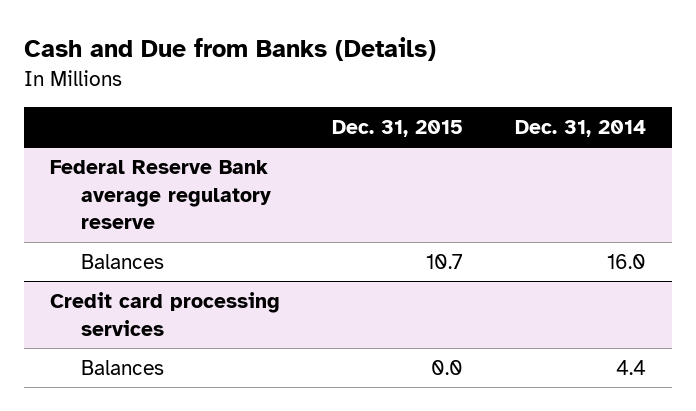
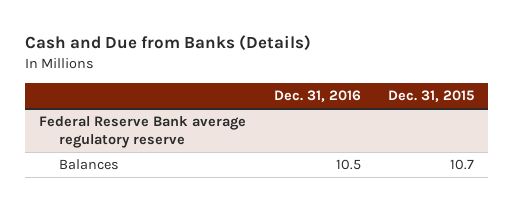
[514,119,646,137] Dec. 31, 2014 -> none
none -> [273,90,361,103] Dec. 31, 2016
[49,291,280,336] Credit card processing services -> none
[80,359,164,375] Balances -> none

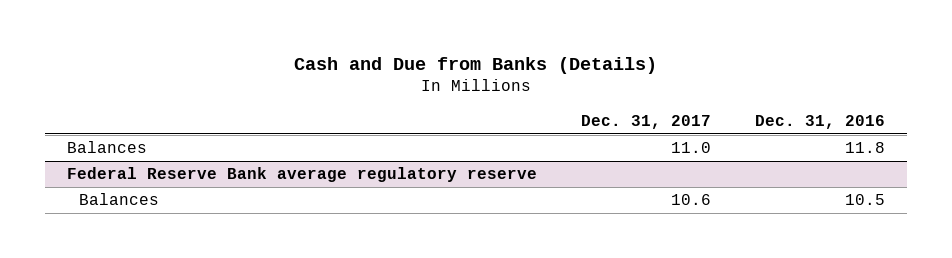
[388,90,475,103] Dec. 31, 2015 -> none
none -> [581,115,712,130] Dec. 31, 2017
none -> [66,141,147,154] Balances

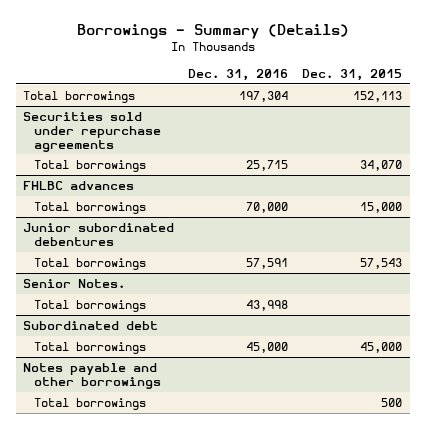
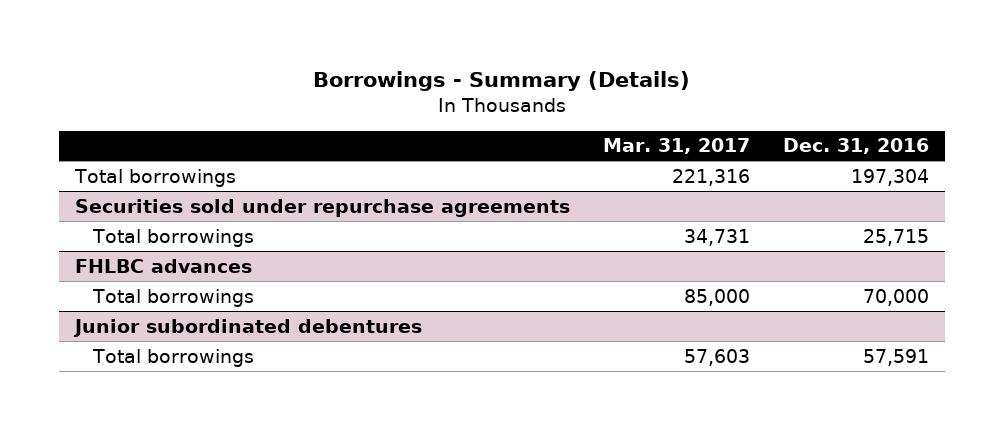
[302,68,403,81] Dec. 31, 2015 -> none
none -> [602,138,750,155] Mar. 31, 2017
[23,278,126,288] Senior Notes. -> none
[34,299,147,312] Total borrowings -> none
[23,320,159,330] Subordinated debt -> none
[34,341,147,354] Total borrowings -> none
[23,362,162,389] Notes payable and other borrowings -> none
[34,397,147,410] Total borrowings -> none

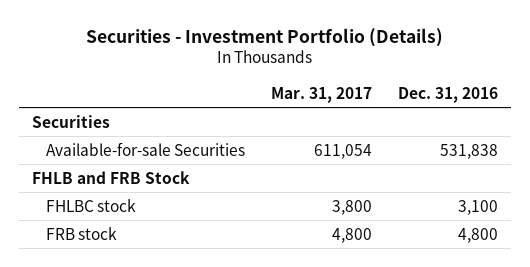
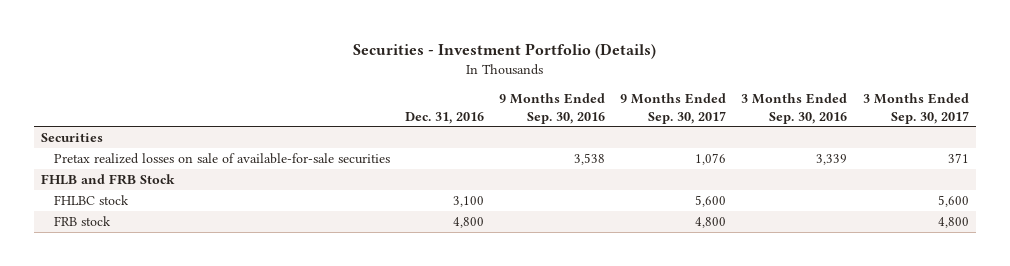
[271,86,373,103] Mar. 31, 2017 -> none
none -> [499,93,606,124] 9 Months Ended Sep. 30, 2016
none -> [620,93,727,124] 9 Months Ended Sep. 30, 2017
none -> [741,93,848,124] 3 Months Ended Sep. 30, 2016
none -> [862,93,969,124] 3 Months Ended Sep. 30, 2017
[46,141,246,156] Available-for-sale Securities -> none
none -> [53,152,390,164] Pretax realized losses on sale of available-for-sale securities

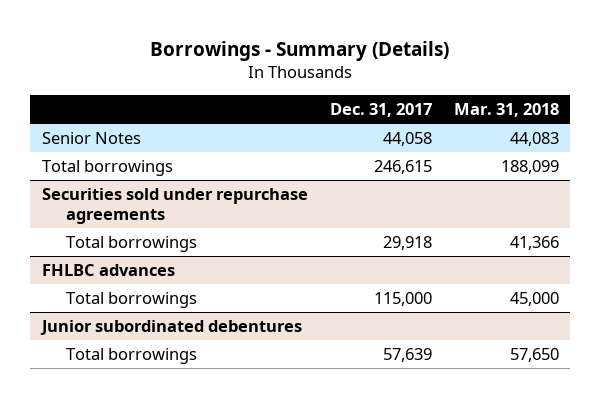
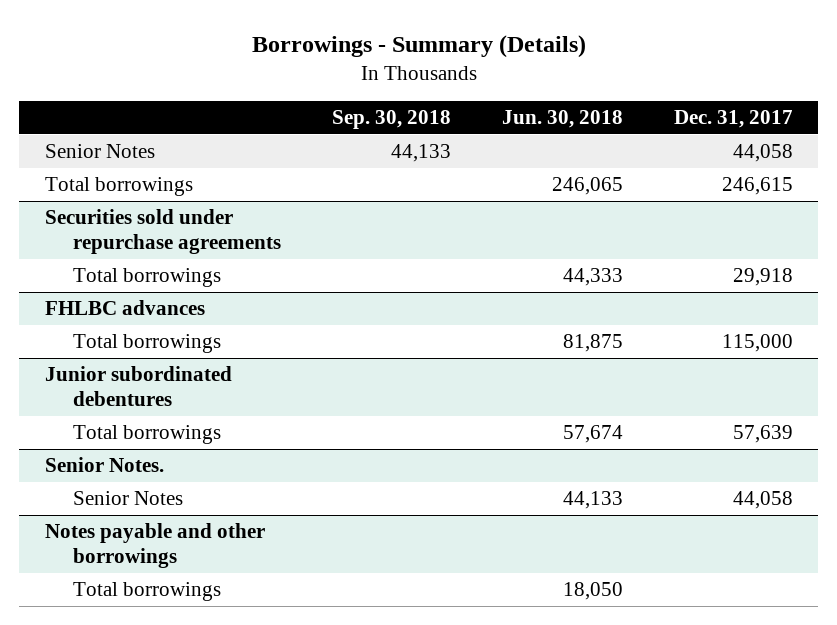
[453,102,559,117] Mar. 31, 2018 -> none
none -> [331,110,451,130] Sep. 30, 2018
none -> [501,110,623,129] Jun. 30, 2018
none -> [44,457,164,473] Senior Notes.
none -> [72,491,183,506] Senior Notes
none -> [44,523,265,569] Notes payable and other borrowings
none -> [72,582,221,602] Total borrowings

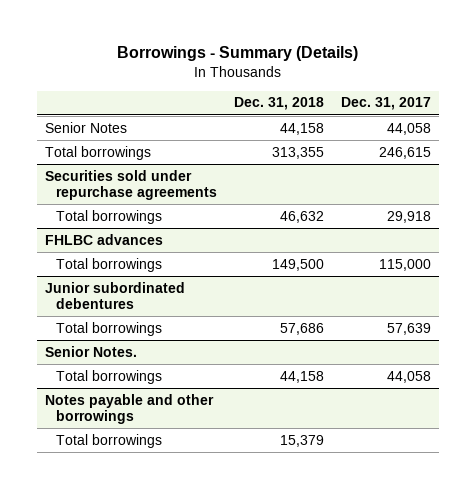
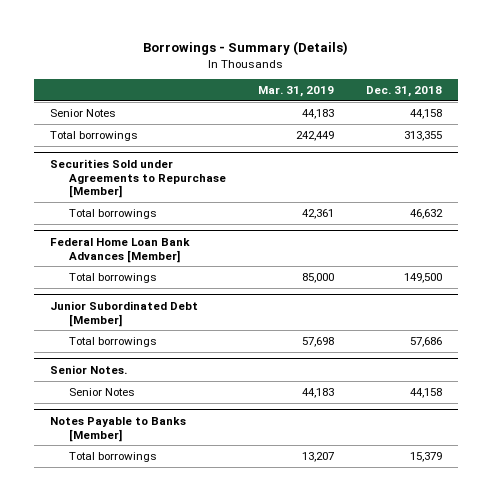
[340,97,431,111] Dec. 31, 2017 -> none
none -> [257,85,334,97] Mar. 31, 2019
[45,169,218,200] Securities sold under repurchase agreements -> [50,158,226,199] Securities Sold under Agreements to Repurchase [Member]
[45,233,164,245] FHLBC advances -> [50,237,191,263] Federal Home Loan Bank Advances [Member]
[45,281,186,309] Junior subordinated debentures -> [50,300,199,327] Junior Subordinated Debt [Member]
[56,369,163,384] Total borrowings -> [68,387,135,396] Senior Notes
[45,393,215,424] Notes payable and other borrowings -> [50,416,187,442] Notes Payable to Banks [Member]

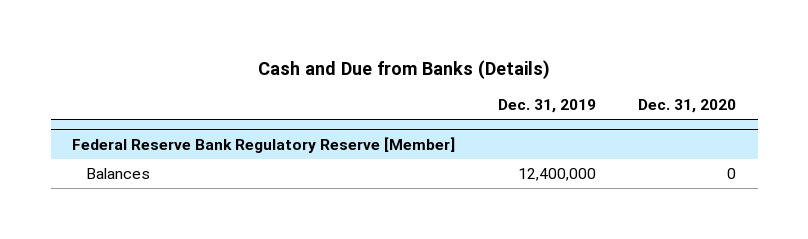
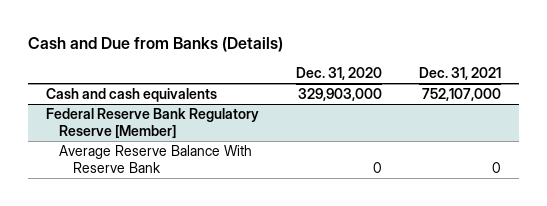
[497,99,596,114] Dec. 31, 2019 -> none
none -> [418,67,501,81] Dec. 31, 2021
none -> [46,88,218,103] Cash and cash equivalents
[85,168,150,180] Balances -> [59,145,253,173] Average Reserve Balance With Reserve Bank

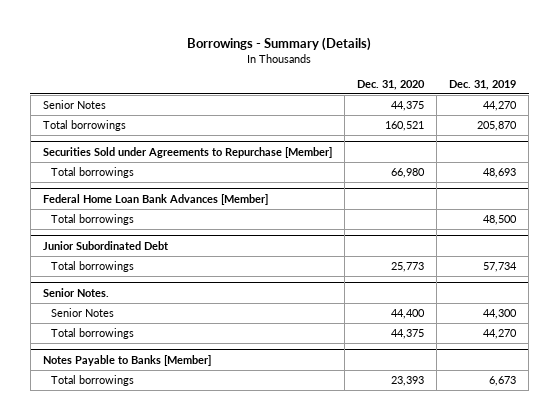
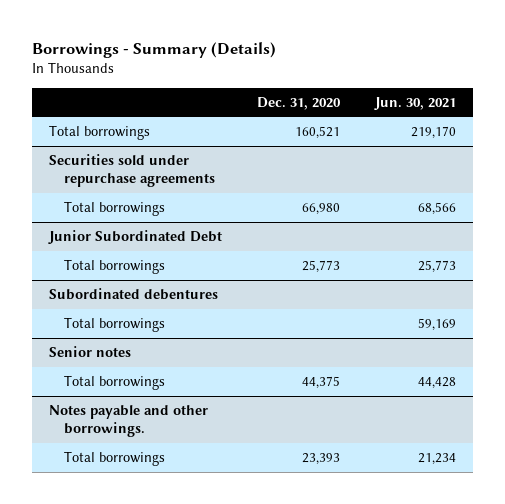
[449,79,517,90] Dec. 31, 2019 -> none
none -> [373,96,456,110] Jun. 30, 2021
[42,99,106,109] Senior Notes -> none
[42,146,332,158] Securities Sold under Agreements to Repurchase [Member] -> [49,153,216,188] Securities sold under repurchase agreements
[42,193,268,205] Federal Home Loan Bank Advances [Member] -> none
[50,213,134,225] Total borrowings -> none
[50,307,114,317] Senior Notes -> none
none -> [49,287,219,300] Subordinated debentures
none -> [64,316,166,332] Total borrowings
[42,287,109,297] Senior Notes. -> [49,345,132,357] Senior notes
[42,354,211,366] Notes Payable to Banks [Member] -> [49,404,209,438] Notes payable and other borrowings.

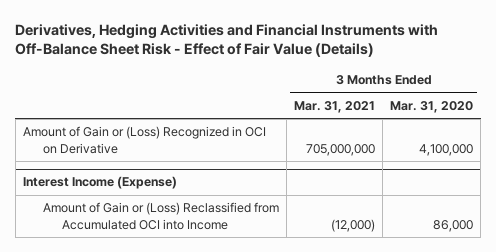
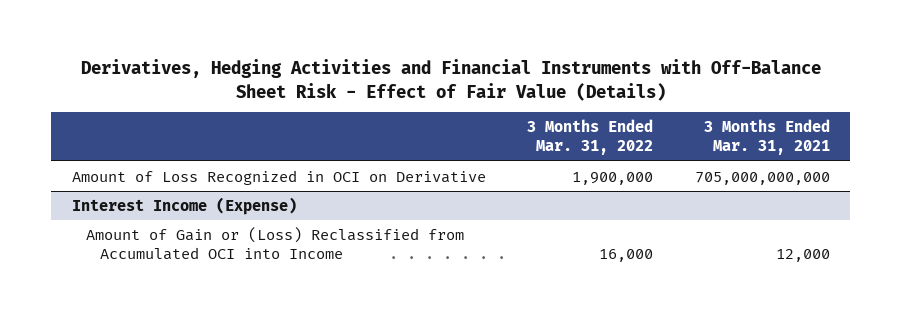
[390,101,474,114] Mar. 31, 2020 -> none
none -> [527,119,654,156] 3 Months Ended Mar. 31, 2022
[22,126,266,154] Amount of Gain or (Loss) Recognized in OCI on Derivative -> [71,169,486,185] Amount of Loss Recognized in OCI on Derivative
[305,143,375,156] 705,000,000 -> [694,171,830,185] 705,000,000,000
[330,218,375,232] (12,000) -> [775,248,830,262] 12,000

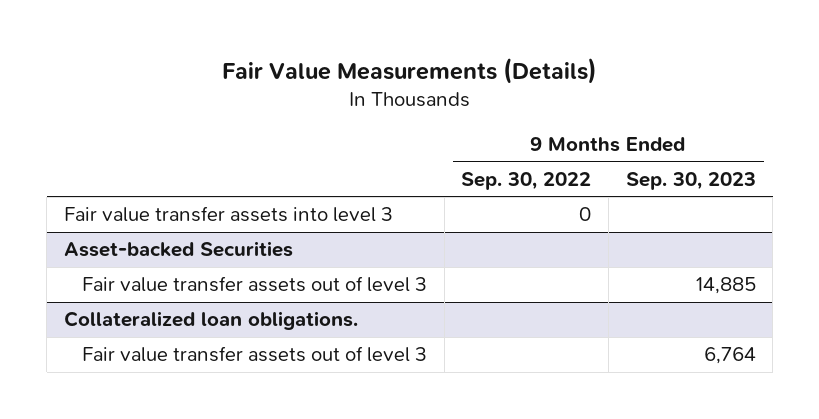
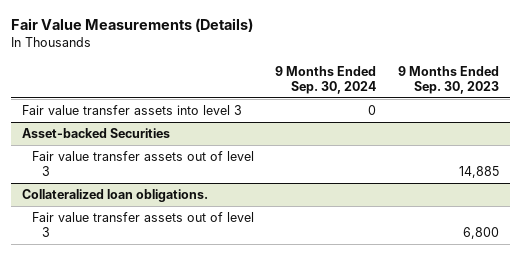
[461,172,592,191] Sep. 30, 2022 -> none
none -> [275,65,377,94] 9 Months Ended Sep. 30, 2024
[703,347,756,365] 6,764 -> [462,226,499,239] 6,800

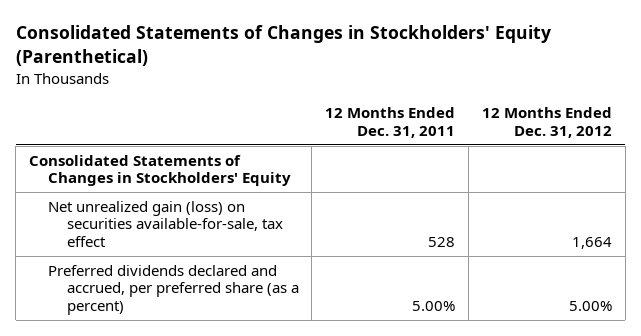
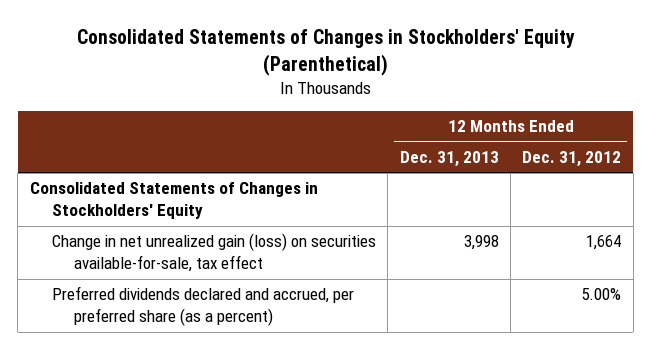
[325,107,456,139] 12 Months Ended Dec. 31, 2011 -> none
none -> [399,150,499,167] Dec. 31, 2013
[47,200,283,248] Net unrealized gain (loss) on securities available-for-sale, tax effect -> [51,233,376,273] Change in net unrealized gain (loss) on securities available-for-sale, tax effect

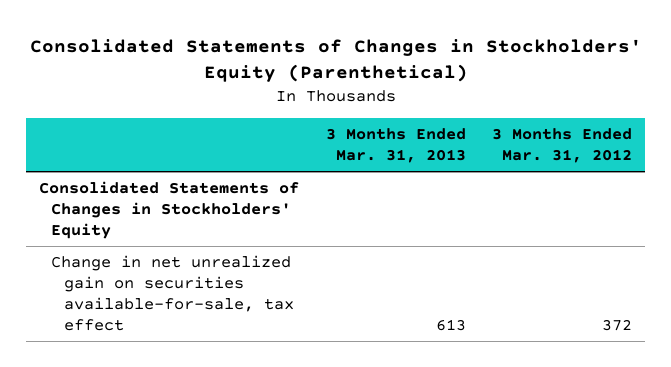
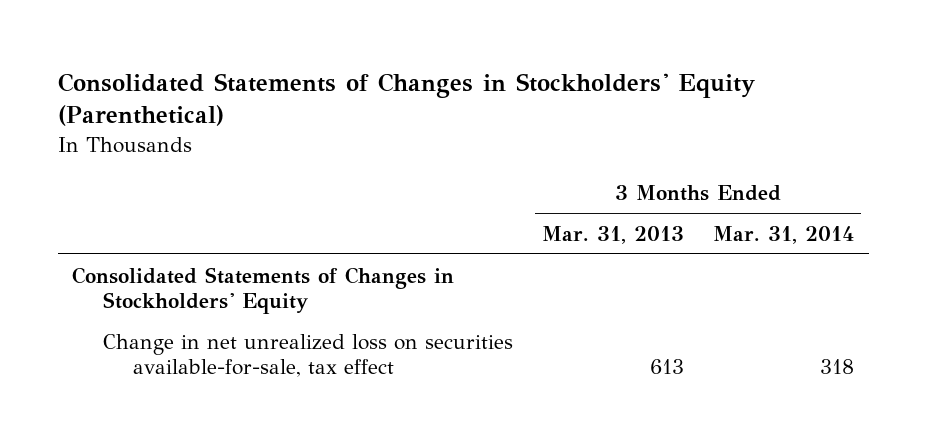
[492,127,633,163] 3 Months Ended Mar. 31, 2012 -> none
none -> [713,225,855,244] Mar. 31, 2014
[51,255,294,331] Change in net unrealized gain on securities available-for-sale, tax effect -> [102,333,513,377] Change in net unrealized loss on securities available-for-sale, tax effect

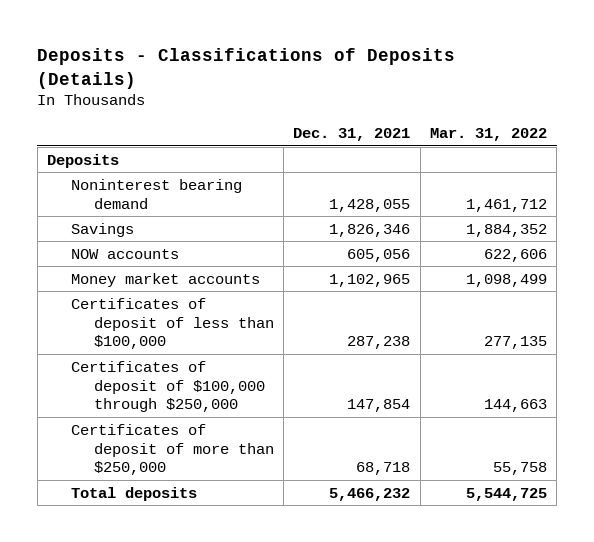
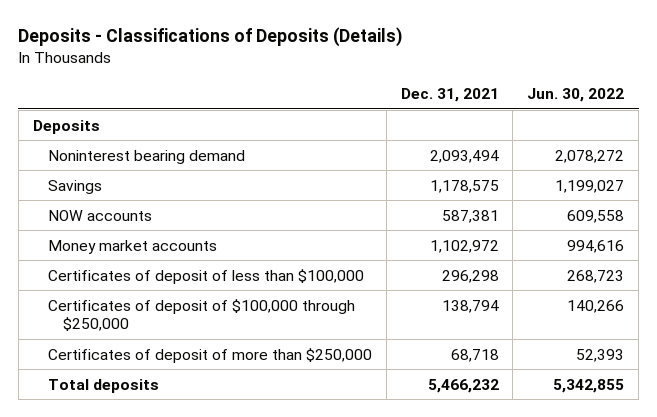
[429,128,547,142] Mar. 31, 2022 -> none
none -> [527,88,625,103] Jun. 30, 2022
[329,198,411,212] 1,428,055 -> [429,149,499,163] 2,093,494
[329,223,411,237] 1,826,346 -> [429,179,499,193] 1,178,575
[347,248,411,262] 605,056 -> [441,209,499,223] 587,381
[329,273,411,287] 1,102,965 -> [429,239,499,253] 1,102,972
[347,336,411,350] 287,238 -> [441,269,499,283] 296,298
[347,399,411,413] 147,854 -> [441,299,499,313] 138,794

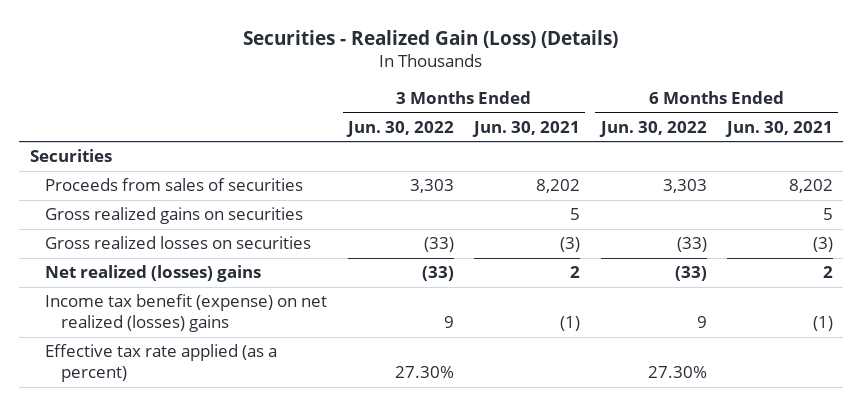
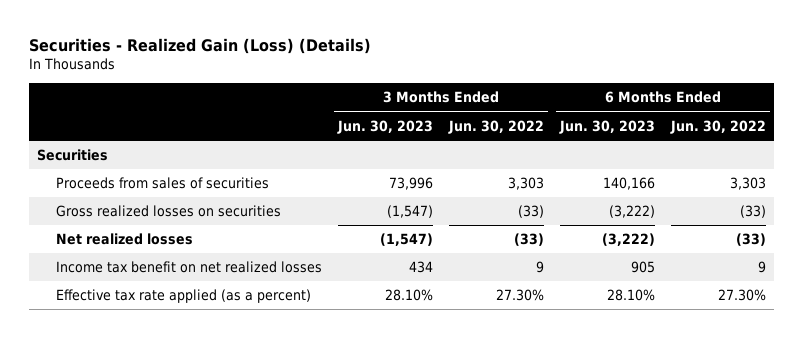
[472,120,581,137] Jun. 30, 2021 -> none
[724,120,833,137] Jun. 30, 2021 -> none
none -> [336,119,433,134] Jun. 30, 2023
none -> [559,119,656,134] Jun. 30, 2023
[45,207,304,225] Gross realized gains on securities -> none
[45,265,262,283] Net realized (losses) gains -> [55,233,193,246] Net realized losses
[45,294,328,333] Income tax benefit (expense) on net realized (losses) gains -> [55,261,322,274] Income tax benefit on net realized losses

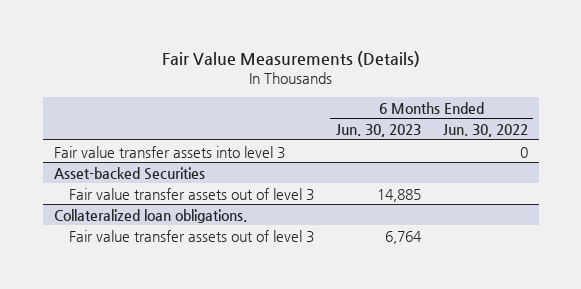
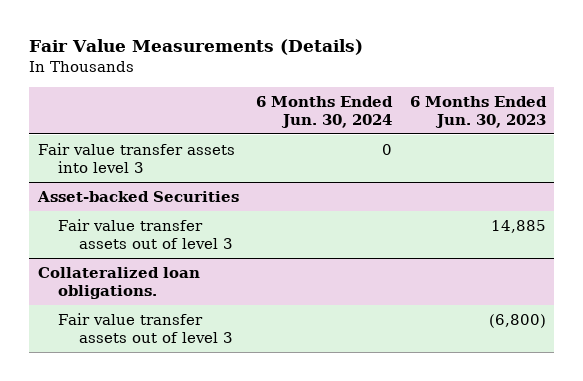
[442,124,528,138] Jun. 30, 2022 -> none
none -> [256,95,394,128] 6 Months Ended Jun. 30, 2024
[384,230,422,244] 6,764 -> [488,314,546,329] (6,800)

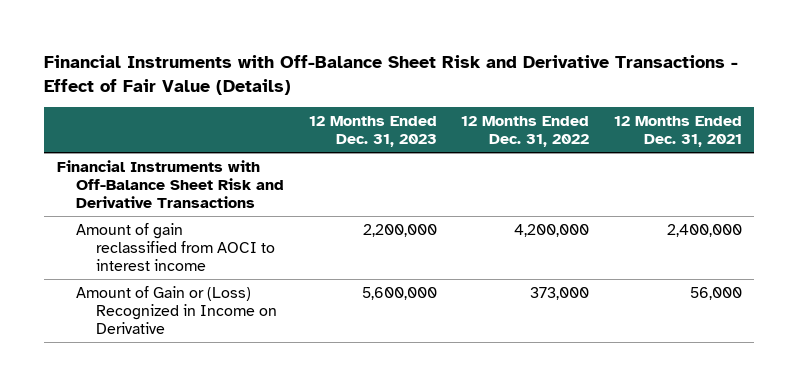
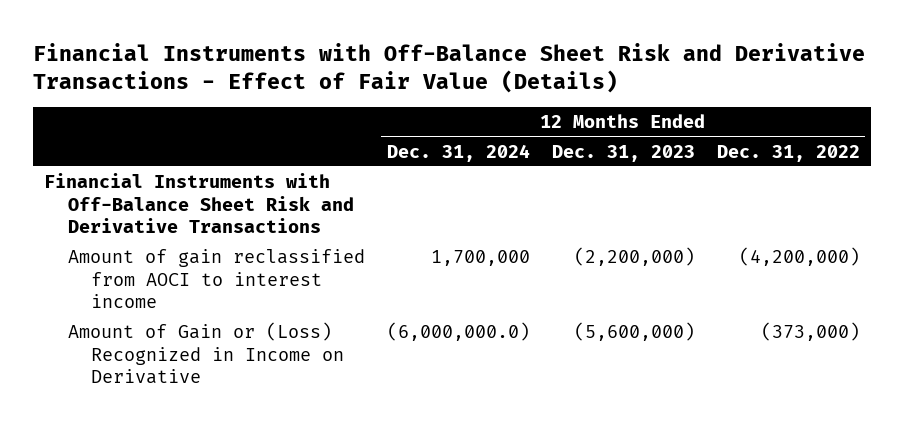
[613,115,742,147] 12 Months Ended Dec. 31, 2021 -> none
none -> [386,143,530,162] Dec. 31, 2024
[362,223,437,237] 2,200,000 -> [573,246,695,266] (2,200,000)
[514,223,590,237] 4,200,000 -> [738,246,860,266] (4,200,000)
[361,286,437,300] 5,600,000 -> [573,321,695,341] (5,600,000)
[530,286,590,300] 373,000 -> [760,321,860,341] (373,000)

